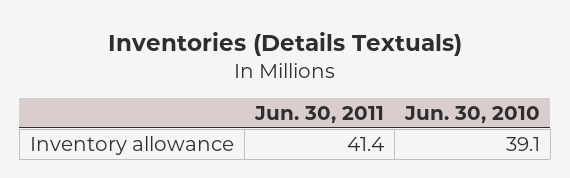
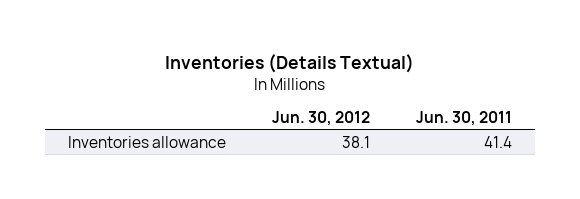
[107,31,462,56] Inventories (Details Textuals) -> [165,54,415,74] Inventories (Details Textual)
[403,105,540,123] Jun. 30, 2010 -> none
none -> [272,110,371,126] Jun. 30, 2012
[29,136,234,156] Inventory allowance -> [68,135,227,148] Inventories allowance

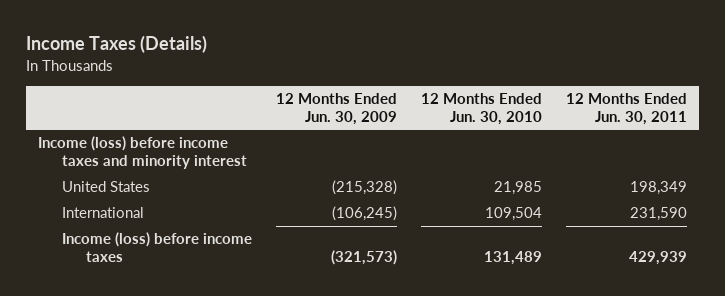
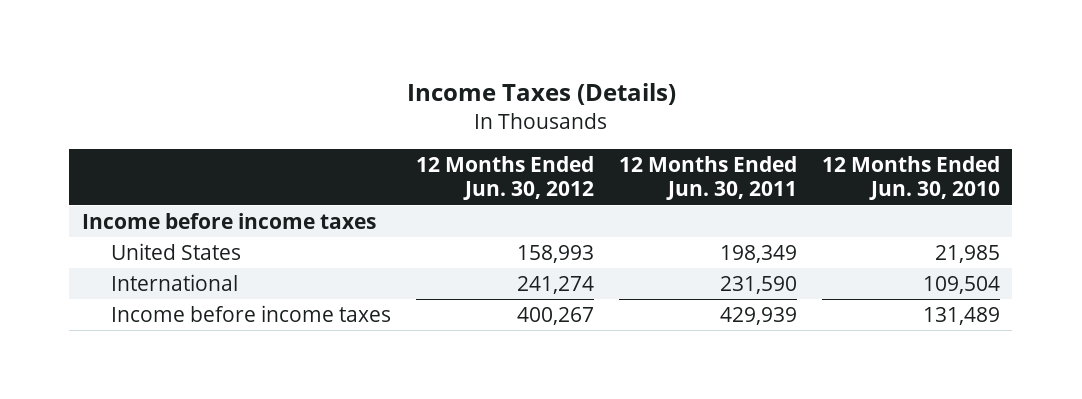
[275,93,397,126] 12 Months Ended Jun. 30, 2009 -> none
none -> [416,156,595,201] 12 Months Ended Jun. 30, 2012
[38,136,247,170] Income (loss) before income taxes and minority interest -> [81,212,376,229] Income before income taxes
[61,232,252,263] Income (loss) before income taxes -> [111,304,392,322] Income before income taxes

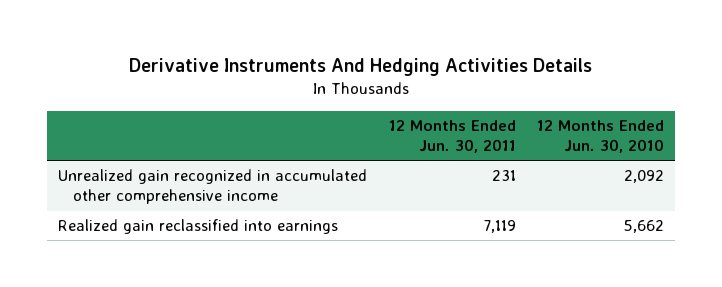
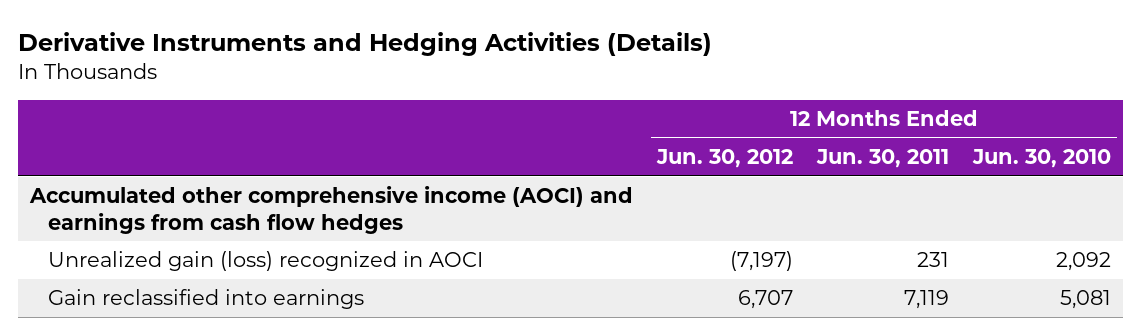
[129,58,593,77] Derivative Instruments And Hedging Activities Details -> [18,31,713,56] Derivative Instruments and Hedging Activities (Details)
none -> [655,149,793,169] Jun. 30, 2012
none -> [29,186,634,234] Accumulated other comprehensive income (AOCI) and earnings from cash flow hedges
[57,169,367,205] Unrealized gain recognized in accumulated other comprehensive income -> [47,251,483,272] Unrealized gain (loss) recognized in AOCI
[57,219,338,235] Realized gain reclassified into earnings -> [47,289,364,310] Gain reclassified into earnings
[623,220,665,234] 5,662 -> [1059,290,1111,310] 5,081

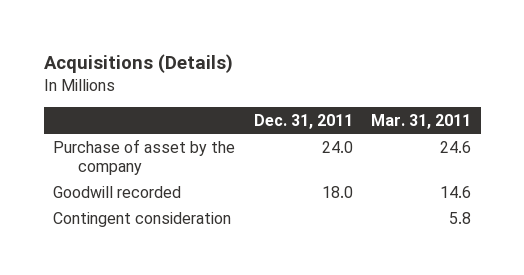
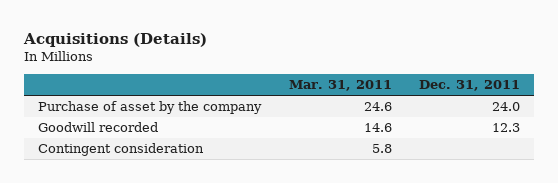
[321,185,353,198] 18.0 -> [491,123,520,133] 12.3

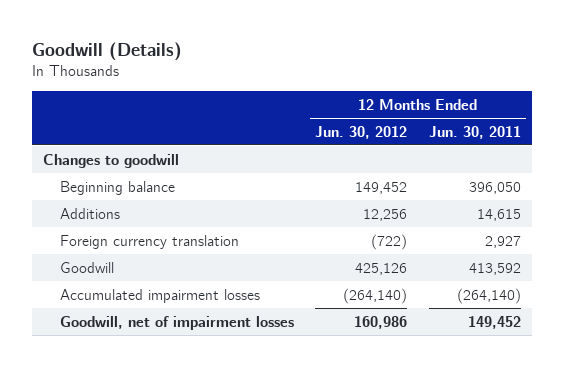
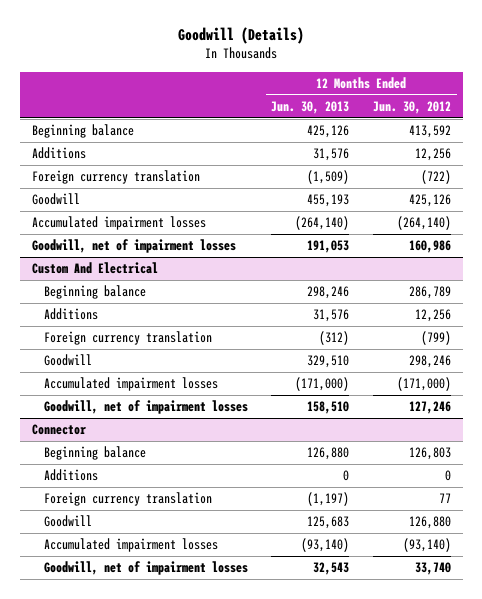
[428,125,521,139] Jun. 30, 2011 -> none
none -> [271,100,350,114] Jun. 30, 2013
[42,153,179,168] Changes to goodwill -> none
[355,181,408,194] 149,452 -> [408,125,451,139] 413,592
none -> [31,262,158,275] Custom And Electrical
none -> [44,285,147,300] Beginning balance
none -> [44,308,99,321] Additions
none -> [44,331,213,346] Foreign currency translation
none -> [44,354,93,367] Goodwill
none -> [44,377,219,392] Accumulated impairment losses
none -> [44,400,249,415] Goodwill, net of impairment losses
none -> [31,424,86,436] Connector
none -> [44,446,147,461] Beginning balance
none -> [44,469,99,482] Additions
none -> [44,492,213,507] Foreign currency translation
none -> [44,515,93,528] Goodwill
none -> [44,538,219,553] Accumulated impairment losses
none -> [44,561,249,576] Goodwill, net of impairment losses

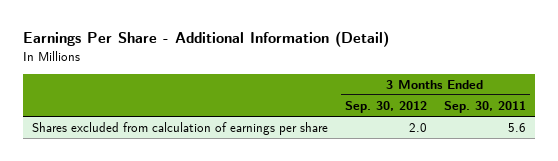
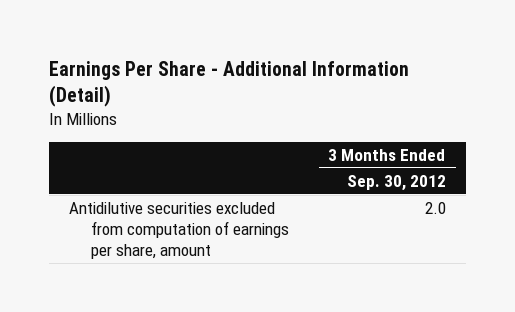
[444,101,527,114] Sep. 30, 2011 -> none
[31,122,328,136] Shares excluded from calculation of earnings per share -> [69,201,289,259] Antidilutive securities excluded from computation of earnings per share, amount

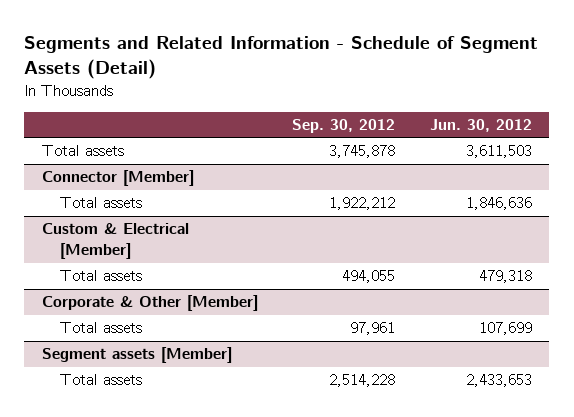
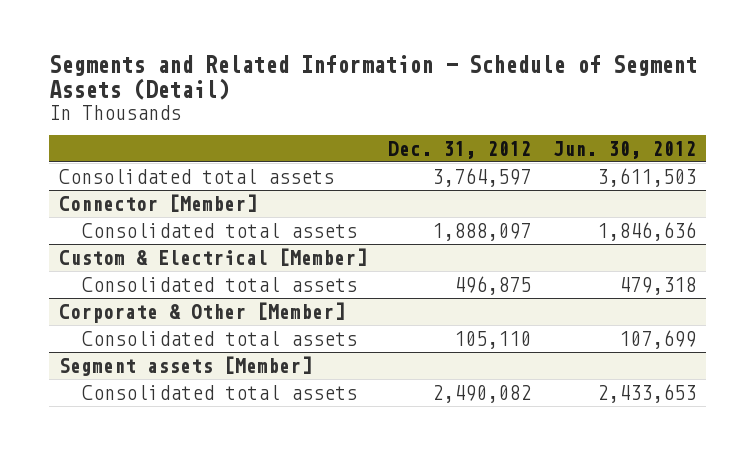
[292,118,396,133] Sep. 30, 2012 -> none
none -> [388,141,532,160] Dec. 31, 2012
[41,145,124,157] Total assets -> [59,168,335,184] Consolidated total assets
[59,197,142,209] Total assets -> [82,222,358,238] Consolidated total assets
[59,270,142,282] Total assets -> [82,276,358,292] Consolidated total assets
[59,322,142,334] Total assets -> [82,330,358,346] Consolidated total assets
[59,374,142,386] Total assets -> [82,384,358,400] Consolidated total assets

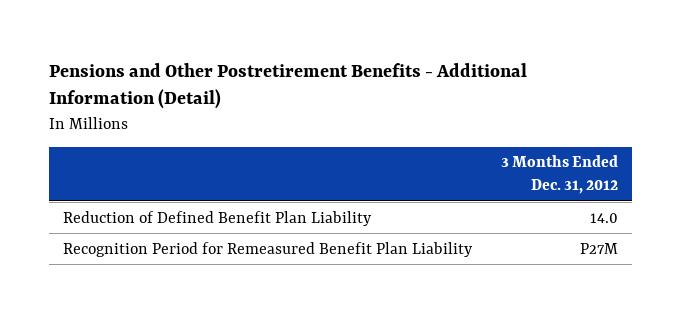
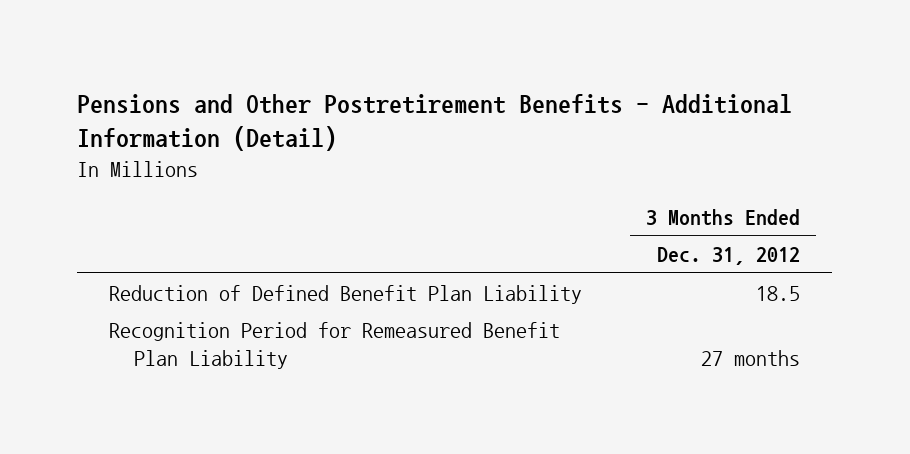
[589,212,618,223] 14.0 -> [756,285,801,301] 18.5
[579,242,618,254] P27M -> [701,350,801,367] 27 months

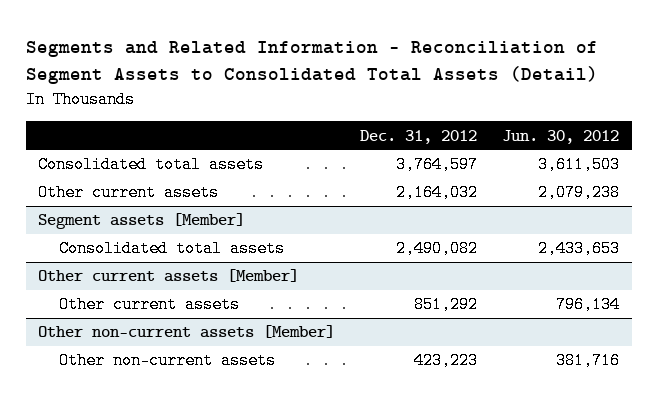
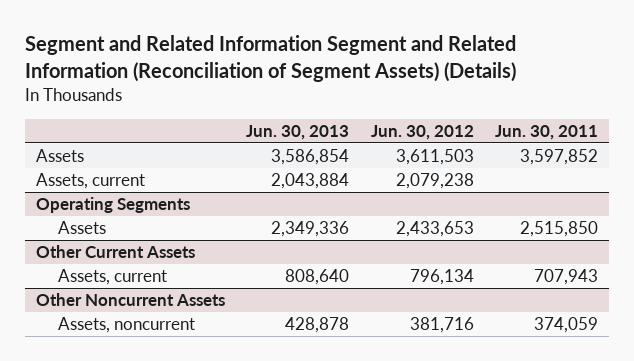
[25,41,598,85] Segments and Related Information - Reconciliation of Segment Assets to Consolidated Total Assets (Detail) -> [24,35,516,83] Segment and Related Information Segment and Related Information (Reconciliation of Segment Assets) (Details)
[360,129,478,144] Dec. 31, 2012 -> none
none -> [246,124,350,140] Jun. 30, 2013
none -> [495,124,599,140] Jun. 30, 2011
[38,213,246,230] Segment assets [Member] -> none
[38,325,336,339] Other non-current assets [Member] -> none
[38,156,265,174] Consolidated total assets -> [35,149,84,163] Assets
[38,184,220,202] Other current assets -> [35,173,145,190] Assets, current
none -> [35,197,190,214] Operating Segments
[58,240,285,258] Consolidated total assets -> [58,221,107,235] Assets
[38,269,300,283] Other current assets [Member] -> [35,245,195,259] Other Current Assets
[58,296,240,314] Other current assets -> [58,269,168,286] Assets, current
none -> [35,293,225,307] Other Noncurrent Assets
[58,352,276,370] Other non-current assets -> [58,317,196,334] Assets, noncurrent

